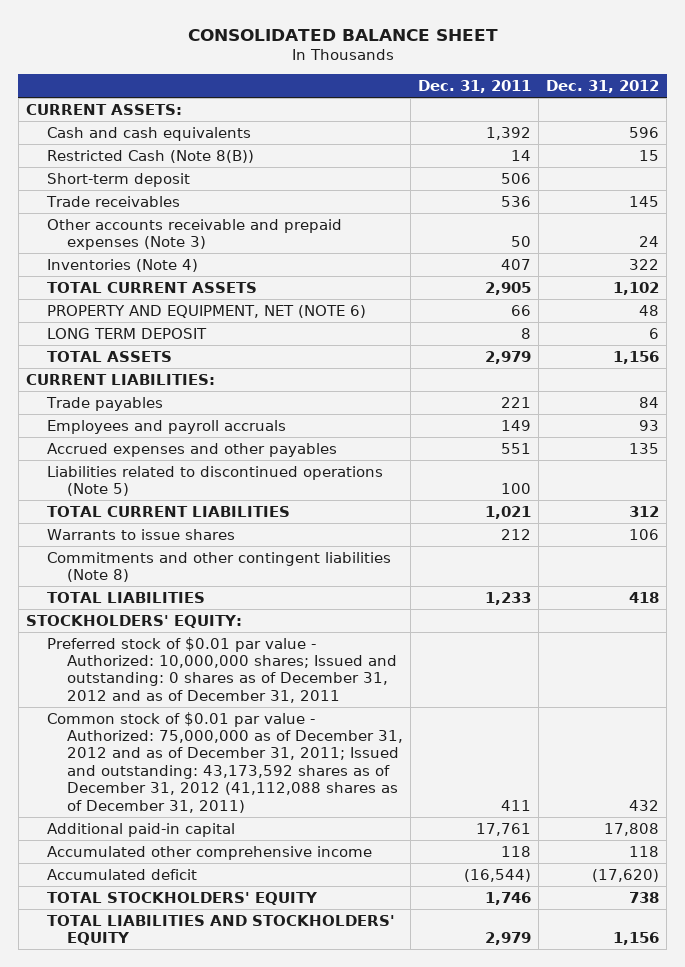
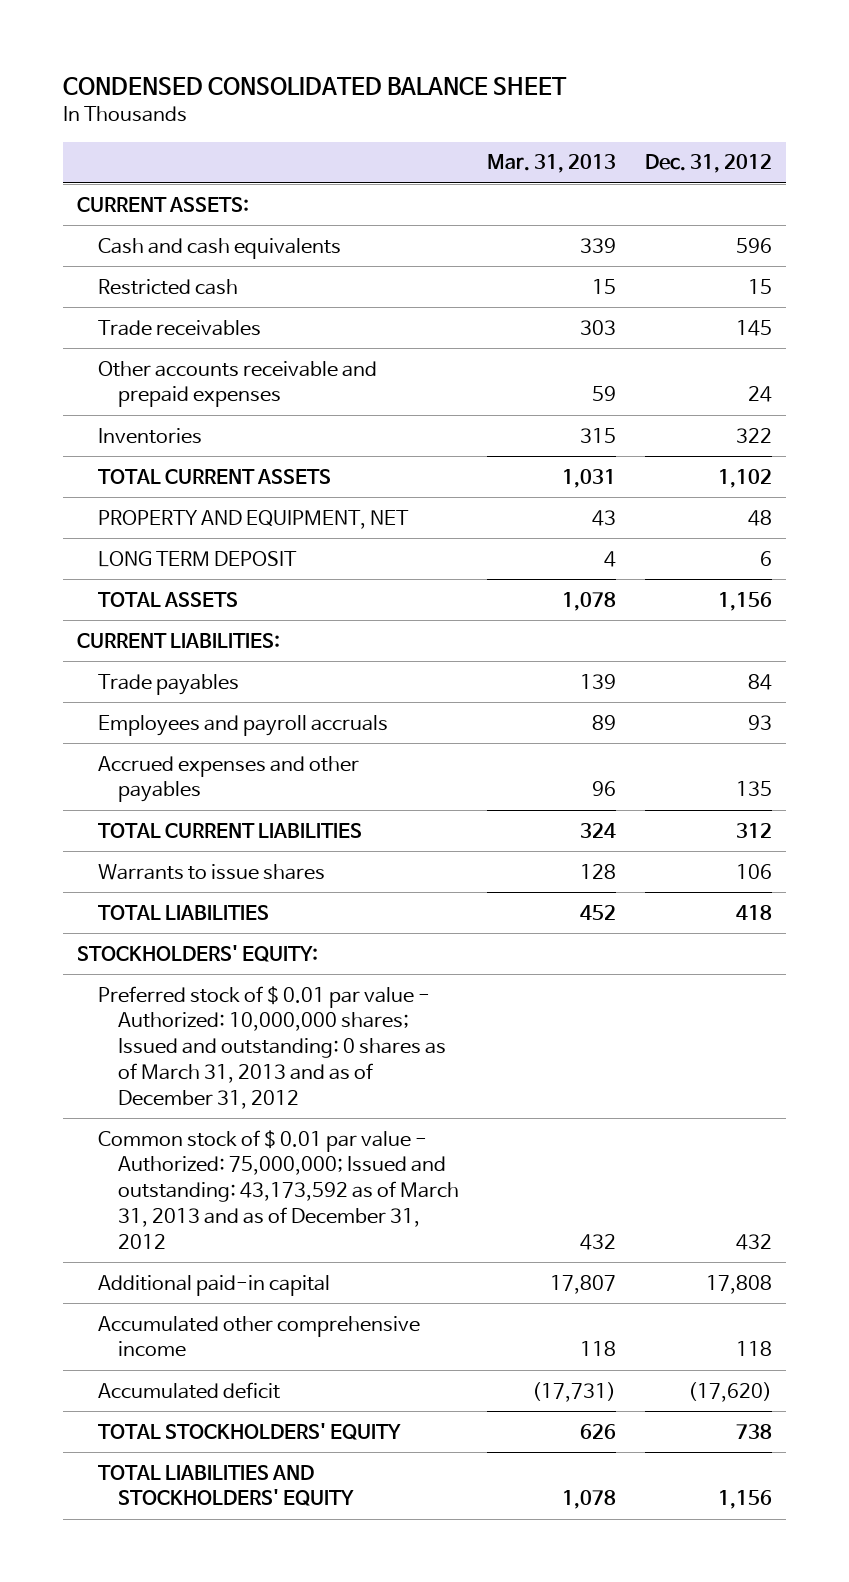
[187,28,498,41] CONSOLIDATED BALANCE SHEET -> [63,77,568,96] CONDENSED CONSOLIDATED BALANCE SHEET
[418,79,532,93] Dec. 31, 2011 -> none
none -> [487,154,617,174] Mar. 31, 2013
[46,172,190,187] Short-term deposit -> none
[46,149,254,163] Restricted Cash (Note 8(B)) -> [97,278,238,295] Restricted cash
[46,218,342,251] Other accounts receivable and prepaid expenses (Note 3) -> [97,360,377,408] Other accounts receivable and prepaid expenses
[46,258,198,272] Inventories (Note 4) -> [97,427,202,444] Inventories
[46,304,366,318] PROPERTY AND EQUIPMENT, NET (NOTE 6) -> [97,509,409,529] PROPERTY AND EQUIPMENT, NET
[46,465,383,497] Liabilities related to discontinued operations (Note 5) -> none
[46,551,391,583] Commitments and other contingent liabilities (Note 8) -> none
[46,636,398,703] Preferred stock of $0.01 par value - Authorized: 10,000,000 shares; Issued and outstanding: 0 shares as of December 31, 2012 and as of December 31, 2011 -> [97,985,446,1109] Preferred stock of $ 0.01 par value - Authorized: 10,000,000 shares; Issued and outstanding: 0 shares as of March 31, 2013 and as of December 31, 2012
[46,711,404,813] Common stock of $0.01 par value - Authorized: 75,000,000 as of December 31, 2012 and as of December 31, 2011; Issued and outstanding: 43,173,592 shares as of December 31, 2012 (41,112,088 shares as of December 31, 2011) -> [97,1129,459,1249] Common stock of $ 0.01 par value - Authorized: 75,000,000; Issued and outstanding: 43,173,592 as of March 31, 2013 and as of December 31, 2012

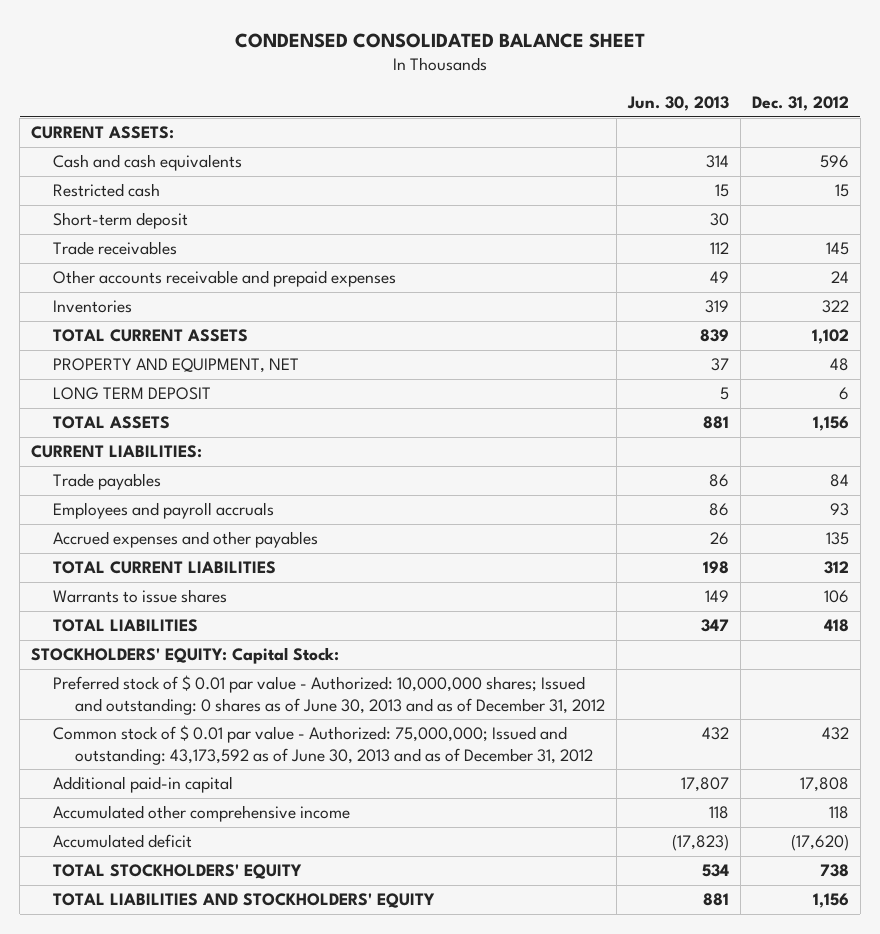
[487,154,617,174] Mar. 31, 2013 -> none
none -> [627,96,730,112] Jun. 30, 2013
none -> [53,212,189,230] Short-term deposit
[77,944,319,962] STOCKHOLDERS' EQUITY: -> [30,647,339,665] STOCKHOLDERS' EQUITY: Capital Stock:
[97,985,446,1109] Preferred stock of $ 0.01 par value - Authorized: 10,000,000 shares; Issued and outstanding: 0 shares as of March 31, 2013 and as of December 31, 2012 -> [53,675,606,715] Preferred stock of $ 0.01 par value - Authorized: 10,000,000 shares; Issued and outstanding: 0 shares as of June 30, 2013 and as of December 31, 2012
[97,1129,459,1249] Common stock of $ 0.01 par value - Authorized: 75,000,000; Issued and outstanding: 43,173,592 as of March 31, 2013 and as of December 31, 2012 -> [53,725,594,765] Common stock of $ 0.01 par value - Authorized: 75,000,000; Issued and outstanding: 43,173,592 as of June 30, 2013 and as of December 31, 2012

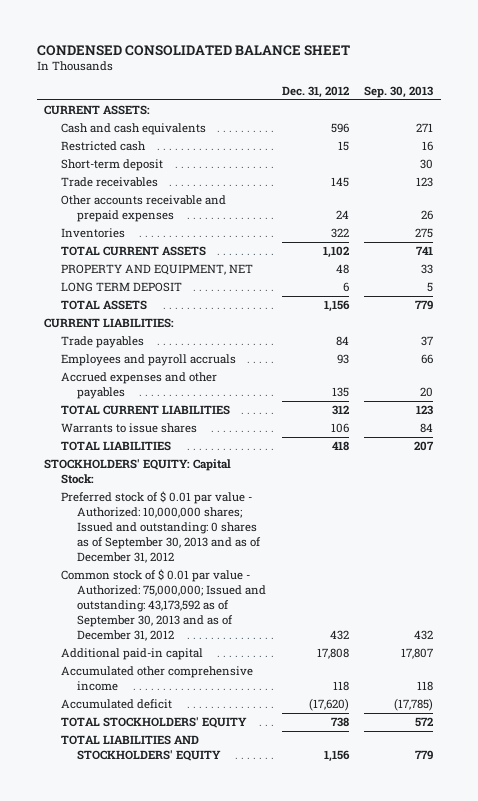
[627,96,730,112] Jun. 30, 2013 -> none
none -> [364,86,434,99] Sep. 30, 2013
[53,675,606,715] Preferred stock of $ 0.01 par value - Authorized: 10,000,000 shares; Issued and outstanding: 0 shares as of June 30, 2013 and as of December 31, 2012 -> [60,491,262,564] Preferred stock of $ 0.01 par value - Authorized: 10,000,000 shares; Issued and outstanding: 0 shares as of September 30, 2013 and as of December 31, 2012
[53,725,594,765] Common stock of $ 0.01 par value - Authorized: 75,000,000; Issued and outstanding: 43,173,592 as of June 30, 2013 and as of December 31, 2012 -> [60,569,267,642] Common stock of $ 0.01 par value - Authorized: 75,000,000; Issued and outstanding: 43,173,592 as of September 30, 2013 and as of December 31, 2012

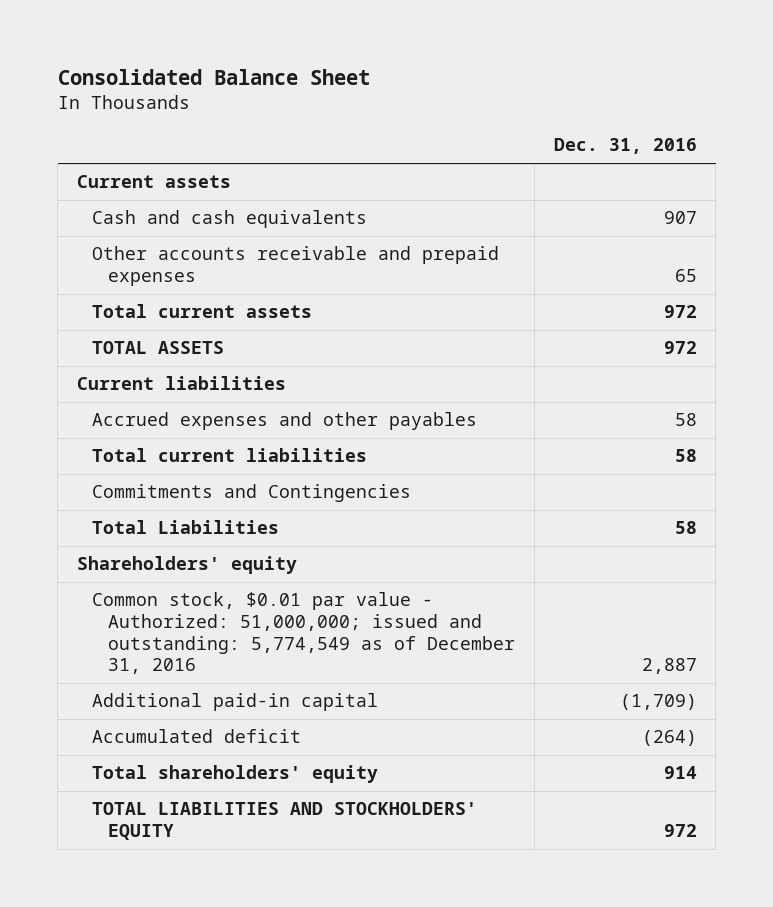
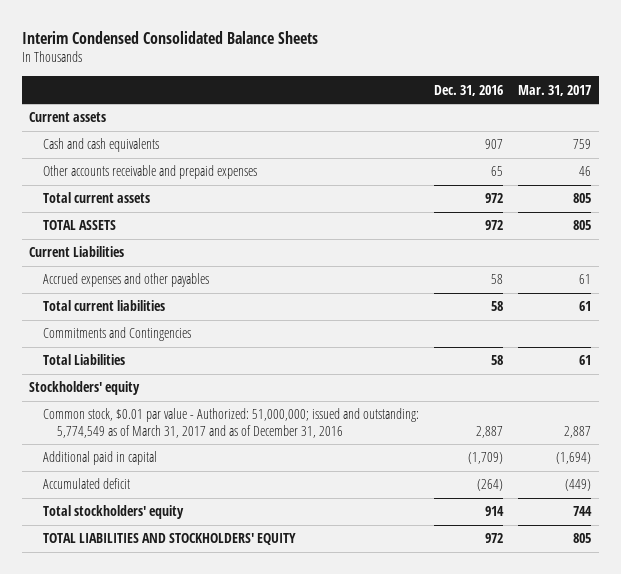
[57,69,370,86] Consolidated Balance Sheet -> [21,30,318,44] Interim Condensed Consolidated Balance Sheets
none -> [518,84,592,96] Mar. 31, 2017
[76,376,286,391] Current liabilities -> [29,246,125,258] Current Liabilities
[76,556,297,575] Shareholders' equity -> [29,381,141,396] Stockholders' equity
[92,592,516,675] Common stock, $0.01 par value - Authorized: 51,000,000; issued and outstanding: 5,774,549 as of December 31, 2016 -> [43,408,420,438] Common stock, $0.01 par value - Authorized: 51,000,000; issued and outstanding: 5,774,549 as of March 31, 2017 and as of December 31, 2016
[92,693,379,712] Additional paid-in capital -> [43,451,158,466] Additional paid in capital
[92,765,379,784] Total shareholders' equity -> [43,505,185,520] Total stockholders' equity

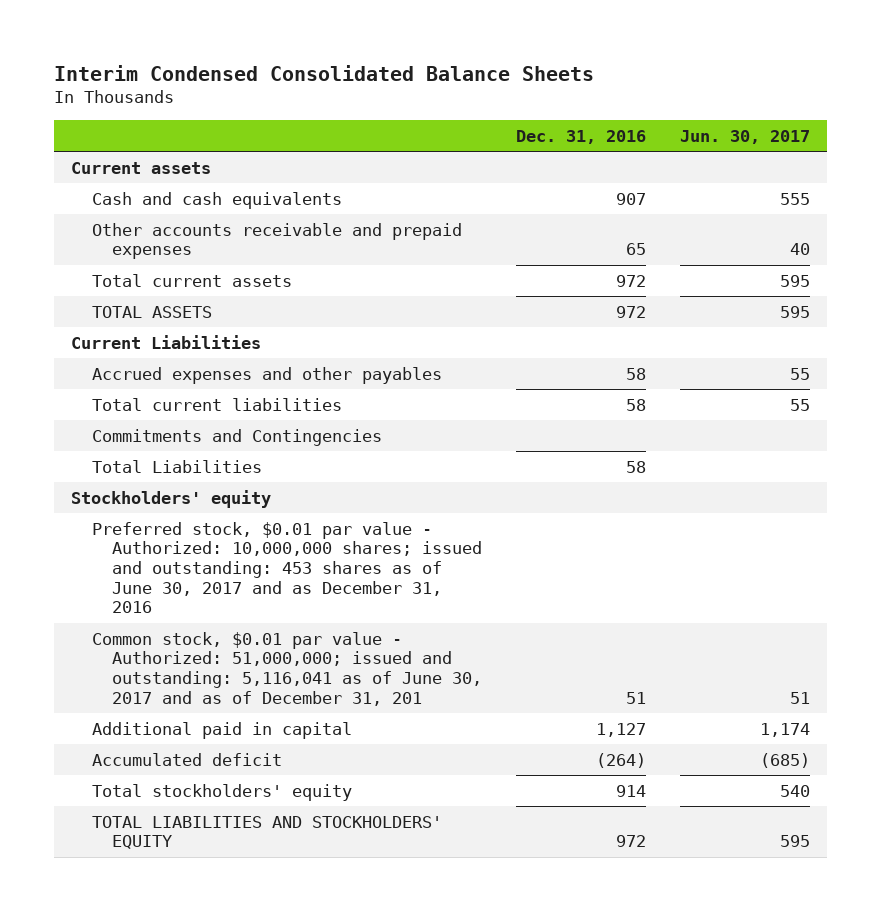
[518,84,592,96] Mar. 31, 2017 -> none
none -> [679,130,810,145] Jun. 30, 2017
none -> [91,521,483,614] Preferred stock, $0.01 par value - Authorized: 10,000,000 shares; issued and outstanding: 453 shares as of June 30, 2017 and as December 31, 2016
[43,408,420,438] Common stock, $0.01 par value - Authorized: 51,000,000; issued and outstanding: 5,774,549 as of March 31, 2017 and as of December 31, 2016 -> [91,631,483,706] Common stock, $0.01 par value - Authorized: 51,000,000; issued and outstanding: 5,116,041 as of June 30, 2017 and as of December 31, 201
[476,425,504,438] 2,887 -> [626,691,647,704] 51
[468,452,504,465] (1,709) -> [596,722,647,737] 1,127

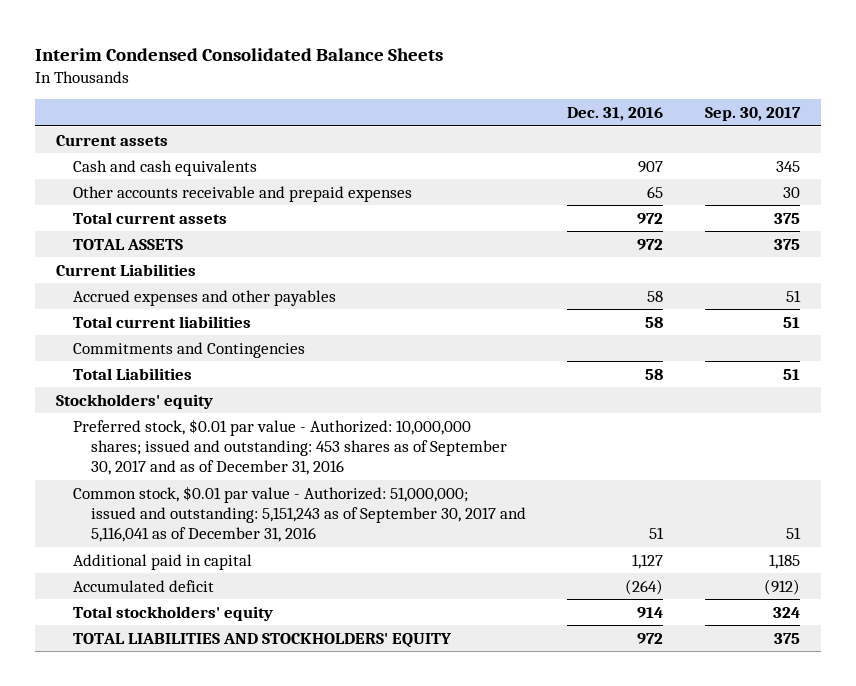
[679,130,810,145] Jun. 30, 2017 -> none
none -> [705,107,802,122] Sep. 30, 2017
[91,521,483,614] Preferred stock, $0.01 par value - Authorized: 10,000,000 shares; issued and outstanding: 453 shares as of June 30, 2017 and as December 31, 2016 -> [73,418,507,476] Preferred stock, $0.01 par value - Authorized: 10,000,000 shares; issued and outstanding: 453 shares as of September 30, 2017 and as of December 31, 2016
[91,631,483,706] Common stock, $0.01 par value - Authorized: 51,000,000; issued and outstanding: 5,116,041 as of June 30, 2017 and as of December 31, 201 -> [73,485,526,543] Common stock, $0.01 par value - Authorized: 51,000,000; issued and outstanding: 5,151,243 as of September 30, 2017 and 5,116,041 as of December 31, 2016

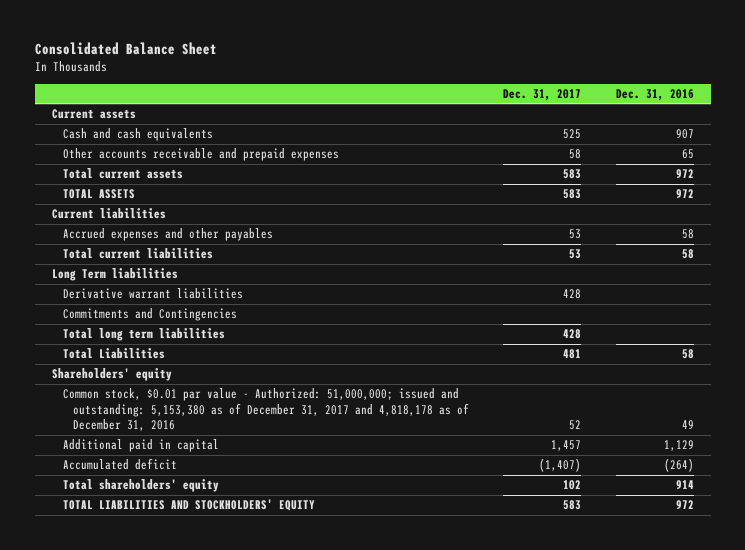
[35,47,444,61] Interim Condensed Consolidated Balance Sheets -> [34,42,217,56] Consolidated Balance Sheet
[705,107,802,122] Sep. 30, 2017 -> none
none -> [503,88,582,101] Dec. 31, 2017
[56,263,197,276] Current Liabilities -> [51,208,166,220] Current liabilities
none -> [51,268,178,282] Long Term liabilities
none -> [62,288,243,300] Derivative warrant liabilities
none -> [62,328,225,342] Total long term liabilities
[73,418,507,476] Preferred stock, $0.01 par value - Authorized: 10,000,000 shares; issued and outstanding: 453 shares as of September 30, 2017 and as of December 31, 2016 -> none
[56,393,214,409] Stockholders' equity -> [51,368,172,382] Shareholders' equity
[73,485,526,543] Common stock, $0.01 par value - Authorized: 51,000,000; issued and outstanding: 5,151,243 as of September 30, 2017 and 5,116,041 as of December 31, 2016 -> [62,388,470,432] Common stock, $0.01 par value - Authorized: 51,000,000; issued and outstanding: 5,153,380 as of December 31, 2017 and 4,818,178 as of December 31, 2016
[649,527,665,540] 51 -> [681,420,694,430] 49
[632,553,664,569] 1,127 -> [663,440,694,452] 1,129
[73,605,274,621] Total stockholders' equity -> [62,479,219,493] Total shareholders' equity

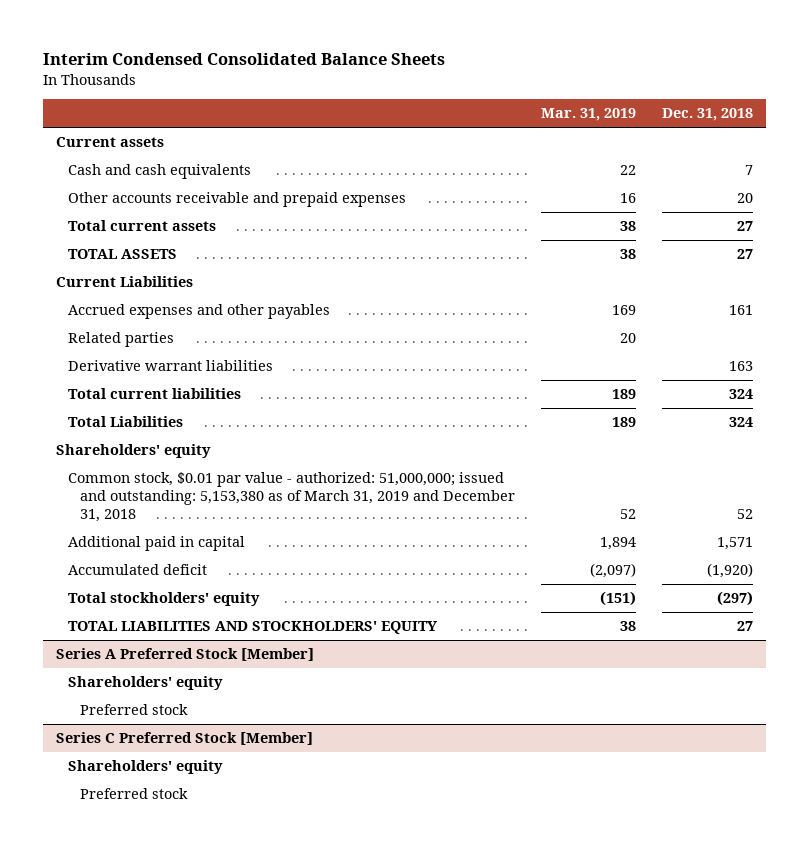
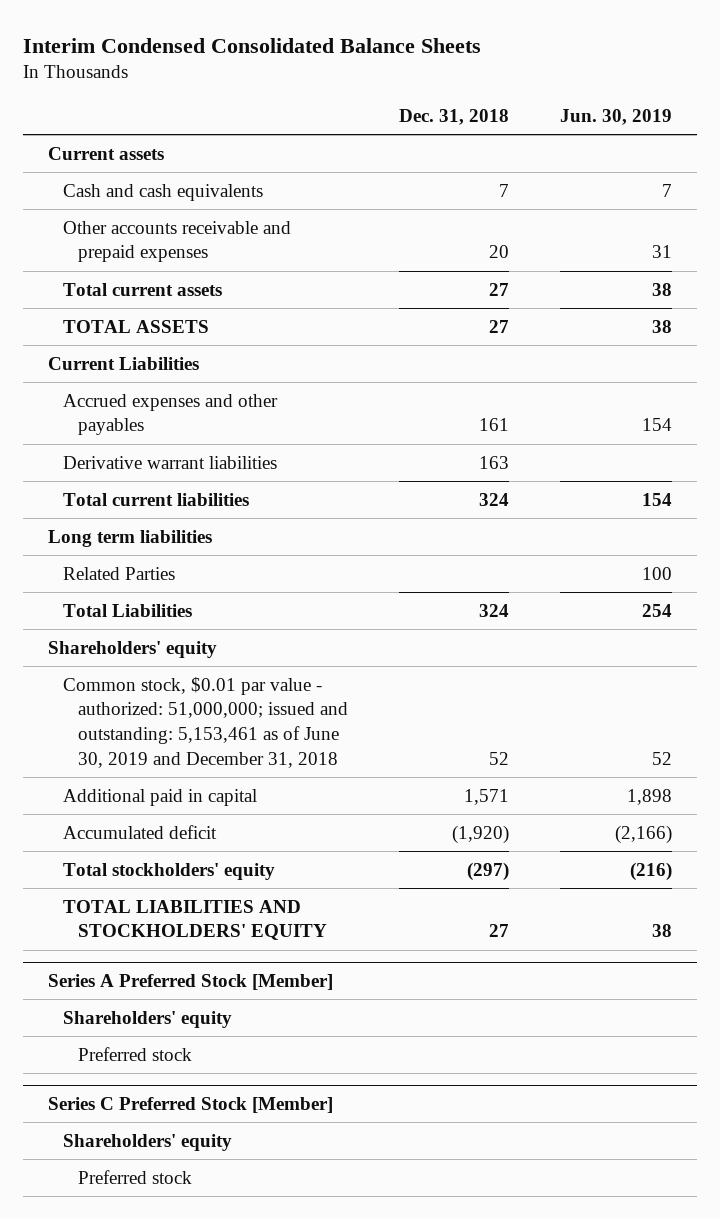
[540,108,636,122] Mar. 31, 2019 -> none
none -> [559,109,672,126] Jun. 30, 2019
[67,332,174,348] Related parties -> none
none -> [48,529,213,547] Long term liabilities
none -> [63,566,176,580] Related Parties
[67,472,515,522] Common stock, $0.01 par value - authorized: 51,000,000; issued and outstanding: 5,153,380 as of March 31, 2019 and December 31, 2018 -> [63,676,348,768] Common stock, $0.01 par value - authorized: 51,000,000; issued and outstanding: 5,153,461 as of June 30, 2019 and December 31, 2018

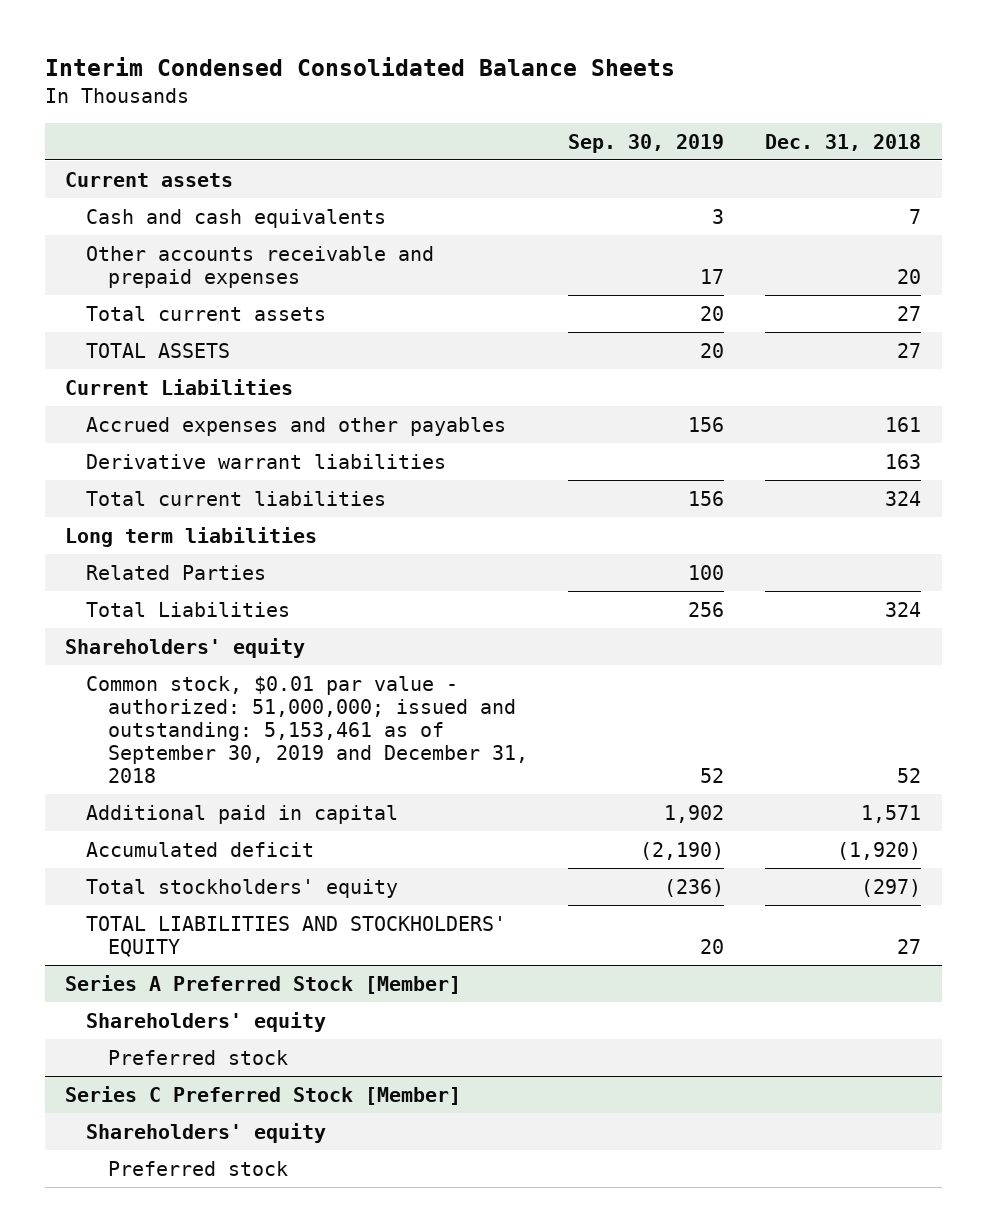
[559,109,672,126] Jun. 30, 2019 -> none
none -> [568,133,725,153] Sep. 30, 2019
[63,676,348,768] Common stock, $0.01 par value - authorized: 51,000,000; issued and outstanding: 5,153,461 as of June 30, 2019 and December 31, 2018 -> [86,675,528,784] Common stock, $0.01 par value - authorized: 51,000,000; issued and outstanding: 5,153,461 as of September 30, 2019 and December 31, 2018

